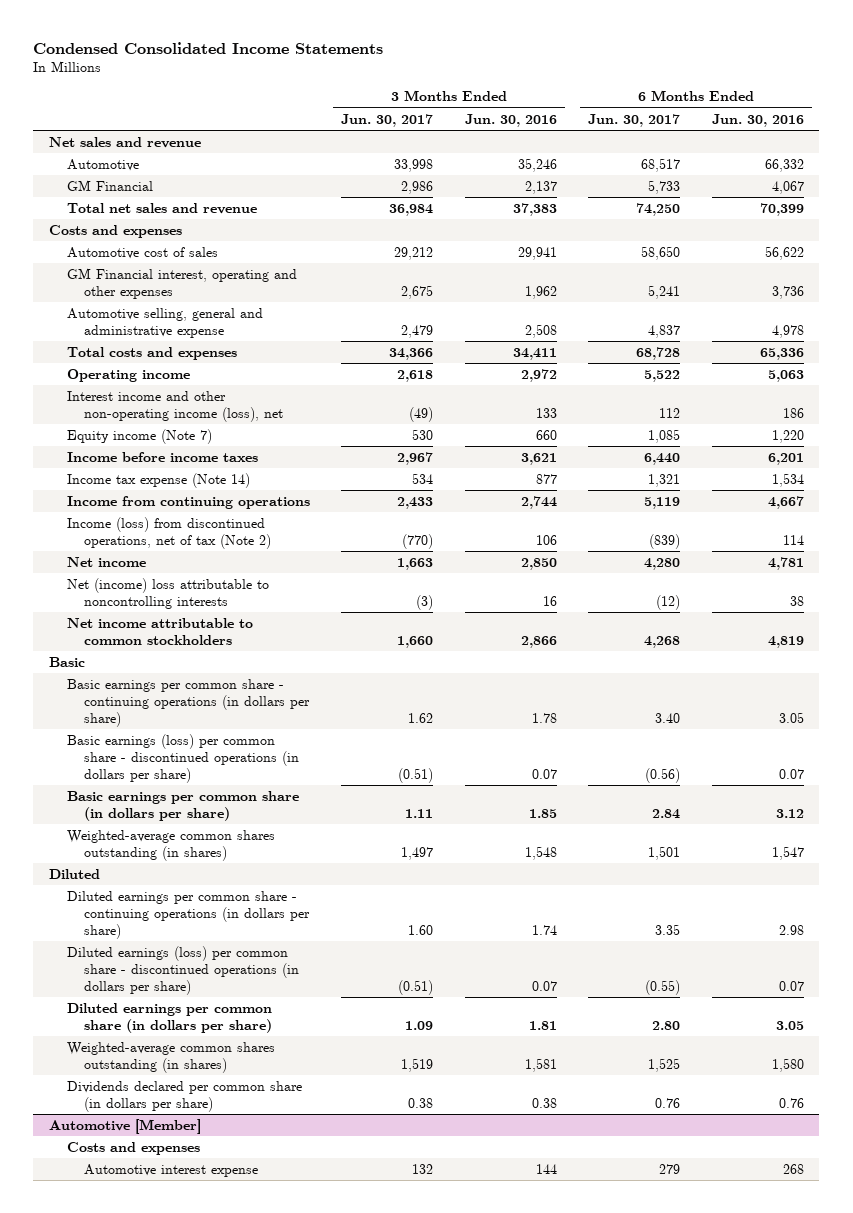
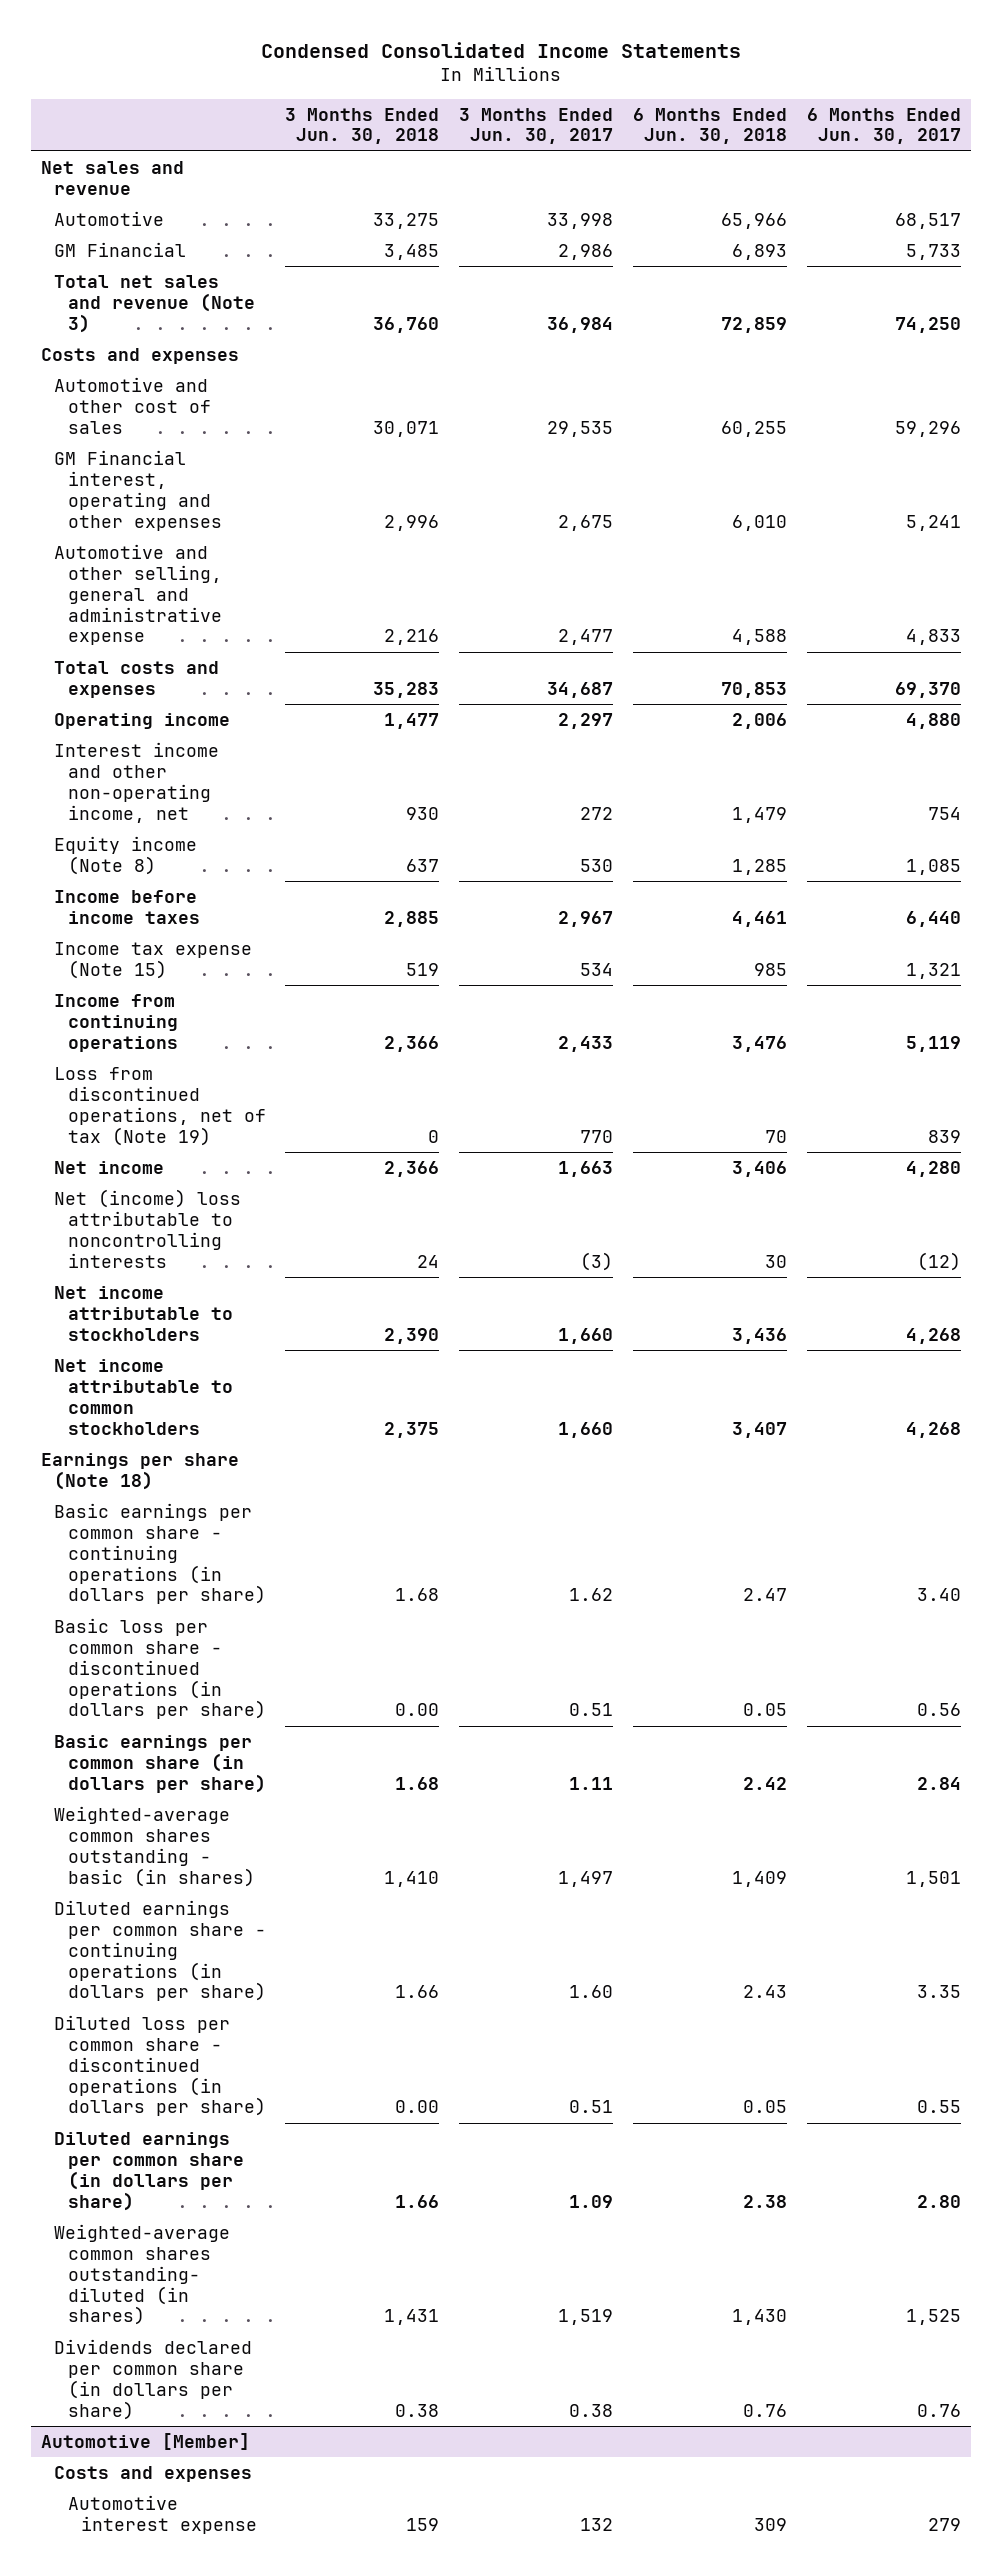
[464,113,557,127] Jun. 30, 2016 -> none
[711,113,804,127] Jun. 30, 2016 -> none
none -> [285,107,440,145] 3 Months Ended Jun. 30, 2018
none -> [632,107,787,145] 6 Months Ended Jun. 30, 2018
[66,202,257,214] Total net sales and revenue -> [54,274,255,333] Total net sales and revenue (Note 3)
[66,246,218,259] Automotive cost of sales -> [54,376,211,434] Automotive and other cost of sales
[394,246,434,260] 29,212 -> [547,420,614,437] 29,535
[641,245,681,260] 58,650 -> [894,420,961,437] 59,296
[66,307,263,338] Automotive selling, general and administrative expense -> [54,543,222,646] Automotive and other selling, general and administrative expense
[401,324,434,338] 2,479 -> [558,629,614,646] 2,477
[648,324,681,338] 4,837 -> [905,629,961,646] 4,833
[389,347,434,360] 34,366 -> [547,681,614,698] 34,687
[636,346,681,360] 68,728 -> [894,681,961,698] 69,370
[397,369,434,382] 2,618 -> [558,712,614,729] 2,297
[644,369,681,382] 5,522 -> [905,712,961,729] 4,880
[66,390,284,422] Interest income and other non-operating income (loss), net -> [54,741,220,823] Interest income and other non-operating income, net
[409,406,434,422] (49) -> [580,806,614,820] 272
[659,407,681,418] 112 -> [927,806,961,820] 754
[66,428,212,444] Equity income (Note 7) -> [54,835,198,875] Equity income (Note 8)
[66,472,250,488] Income tax expense (Note 14) -> [54,941,253,979] Income tax expense (Note 15)
[66,516,272,549] Income (loss) from discontinued operations, net of tax (Note 2) -> [54,1066,266,1146] Loss from discontinued operations, net of tax (Note 19)
[402,533,434,549] (770) -> [580,1129,614,1143] 770
[649,533,681,549] (839) -> [927,1129,961,1143] 839
none -> [54,1285,233,1341] Net income attributable to stockholders
[49,656,86,667] Basic -> none
none -> [40,1452,239,1490] Earnings per share (Note 18)
[66,733,300,783] Basic earnings (loss) per common share - discontinued operations (in dollars per share) -> [54,1617,266,1720] Basic loss per common share - discontinued operations (in dollars per share)
[398,767,434,783] (0.51) -> [569,1703,614,1717] 0.51
[645,767,681,783] (0.56) -> [916,1703,961,1717] 0.56
[49,868,101,879] Diluted -> none
[66,829,275,861] Weighted-average common shares outstanding (in shares) -> [54,1805,255,1887] Weighted-average common shares outstanding - basic (in shares)
[66,945,300,995] Diluted earnings (loss) per common share - discontinued operations (in dollars per share) -> [54,2014,266,2117] Diluted loss per common share - discontinued operations (in dollars per share)
[398,979,434,995] (0.51) -> [569,2100,614,2114] 0.51
[645,979,681,995] (0.55) -> [916,2100,961,2114] 0.55
[66,1041,275,1073] Weighted-average common shares outstanding (in shares) -> [54,2223,231,2326] Weighted-average common shares outstanding- diluted (in shares)

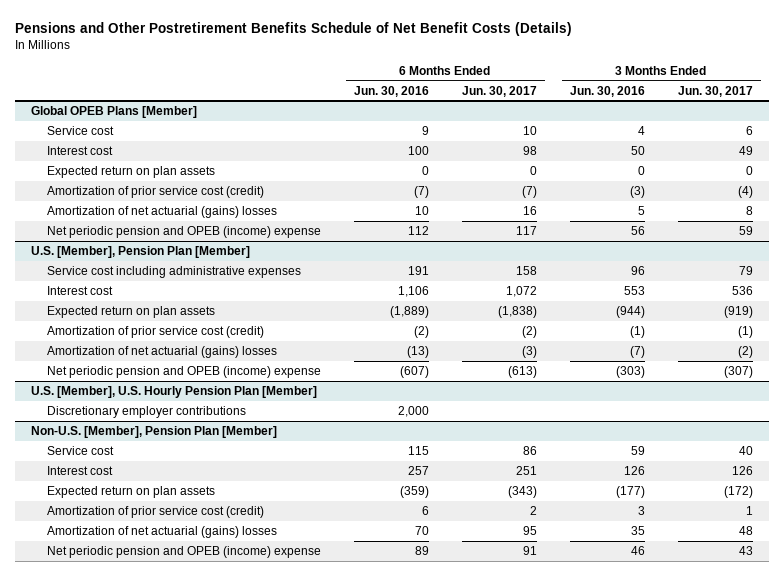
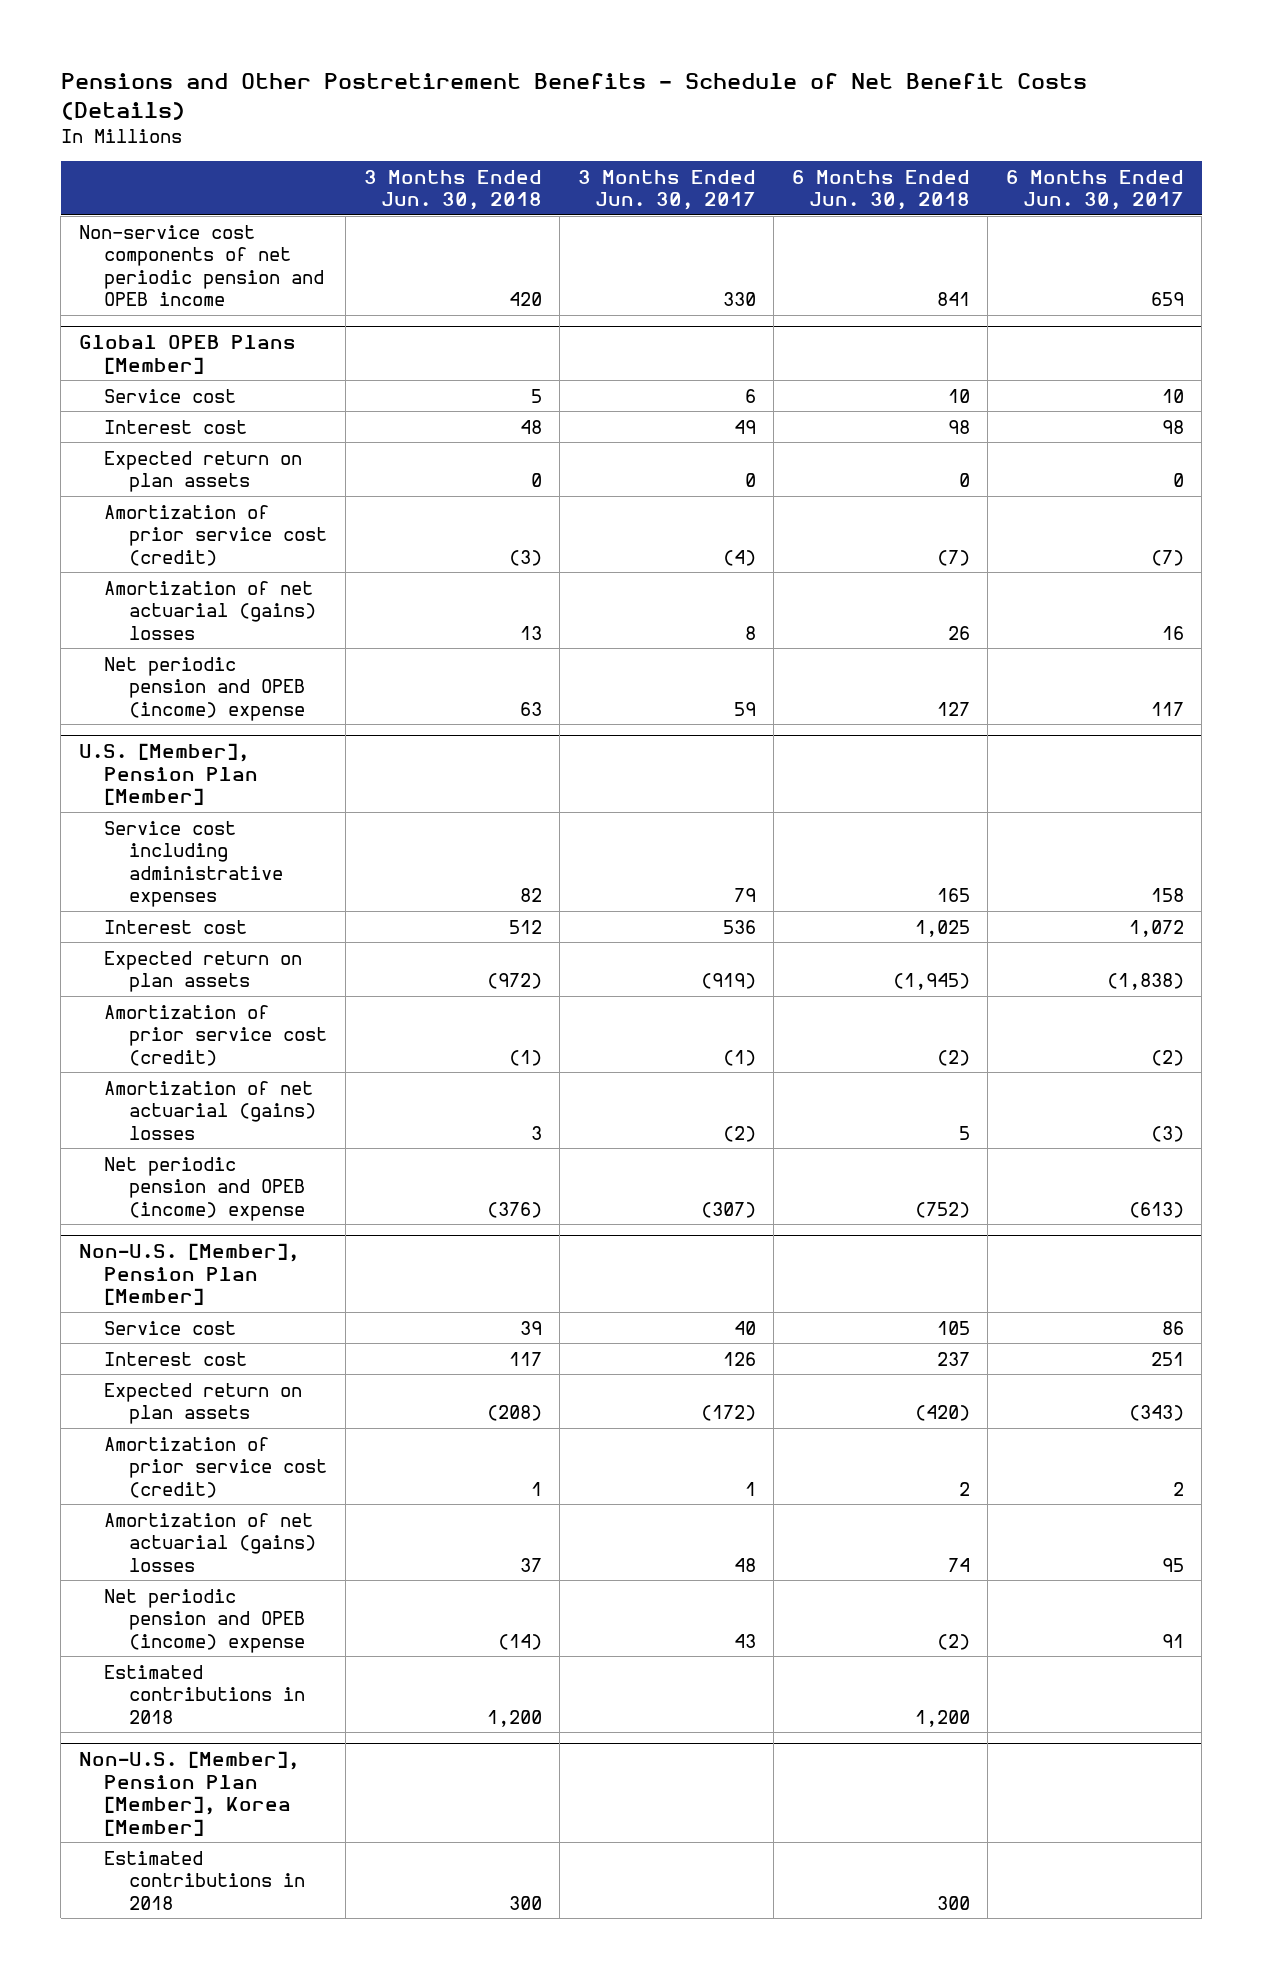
[14,22,572,37] Pensions and Other Postretirement Benefits Schedule of Net Benefit Costs (Details) -> [60,73,1087,120] Pensions and Other Postretirement Benefits - Schedule of Net Benefit Costs (Details)
[353,85,429,97] Jun. 30, 2016 -> none
[569,85,645,97] Jun. 30, 2016 -> none
none -> [363,169,542,211] 3 Months Ended Jun. 30, 2018
none -> [791,169,970,211] 6 Months Ended Jun. 30, 2018
none -> [78,224,325,307] Non-service cost components of net periodic pension and OPEB income
[31,385,318,398] U.S. [Member], U.S. Hourly Pension Plan [Member] -> none
[46,405,246,418] Discretionary employer contributions -> none
none -> [104,1664,306,1724] Estimated contributions in 2018
none -> [78,1750,299,1836] Non-U.S. [Member], Pension Plan [Member], Korea [Member]
none -> [104,1850,306,1910] Estimated contributions in 2018

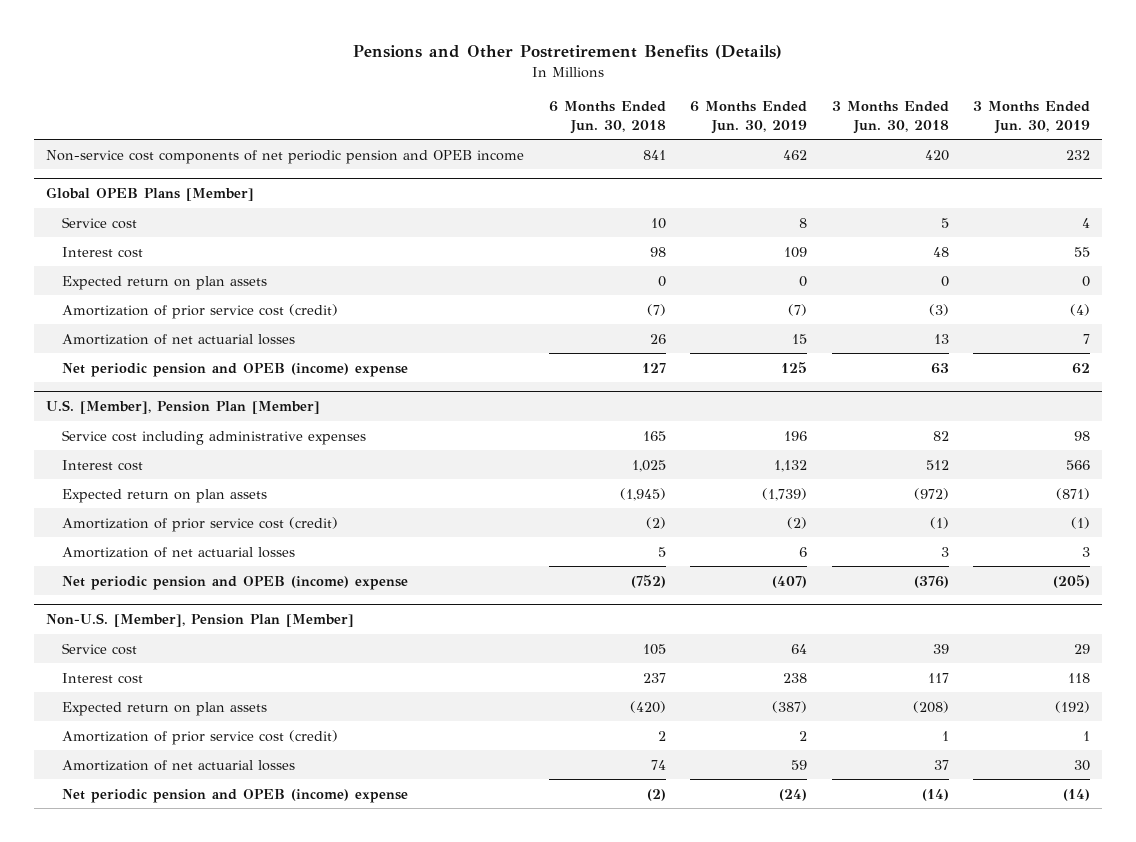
[60,73,1087,120] Pensions and Other Postretirement Benefits - Schedule of Net Benefit Costs (Details) -> [353,44,783,59] Pensions and Other Postretirement Benefits (Details)
[577,169,756,211] 3 Months Ended Jun. 30, 2017 -> none
[1005,169,1184,211] 6 Months Ended Jun. 30, 2017 -> none
none -> [690,101,808,134] 6 Months Ended Jun. 30, 2019
none -> [972,101,1090,134] 3 Months Ended Jun. 30, 2019
[104,580,317,640] Amortization of net actuarial (gains) losses -> [62,333,296,345] Amortization of net actuarial losses
[104,1080,317,1140] Amortization of net actuarial (gains) losses -> [62,546,296,558] Amortization of net actuarial losses
[104,1512,317,1572] Amortization of net actuarial (gains) losses -> [62,759,296,771] Amortization of net actuarial losses
[104,1664,306,1724] Estimated contributions in 2018 -> none
[78,1750,299,1836] Non-U.S. [Member], Pension Plan [Member], Korea [Member] -> none
[104,1850,306,1910] Estimated contributions in 2018 -> none

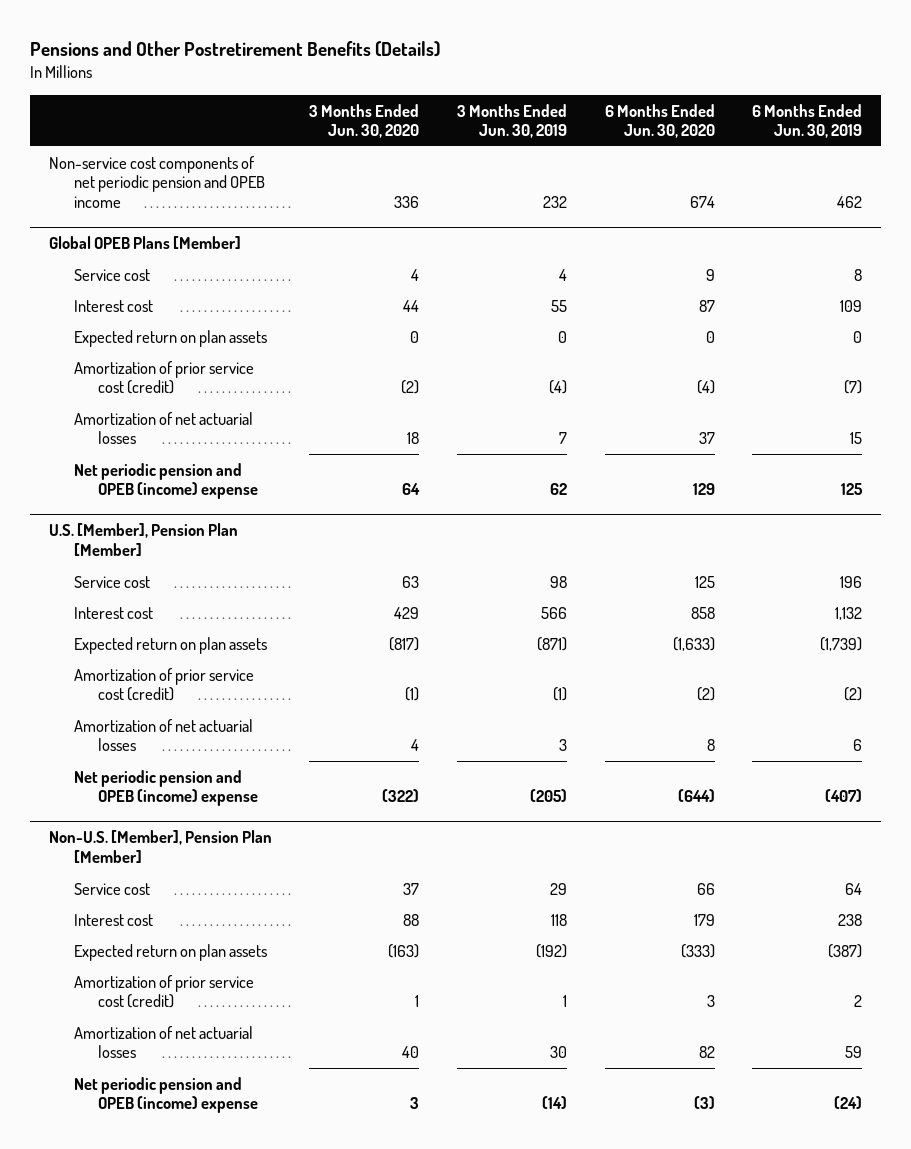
[548,101,666,134] 6 Months Ended Jun. 30, 2018 -> none
[831,101,949,134] 3 Months Ended Jun. 30, 2018 -> none
none -> [309,103,420,139] 3 Months Ended Jun. 30, 2020
none -> [604,103,715,139] 6 Months Ended Jun. 30, 2020
[62,429,367,445] Service cost including administrative expenses -> [73,575,150,588] Service cost

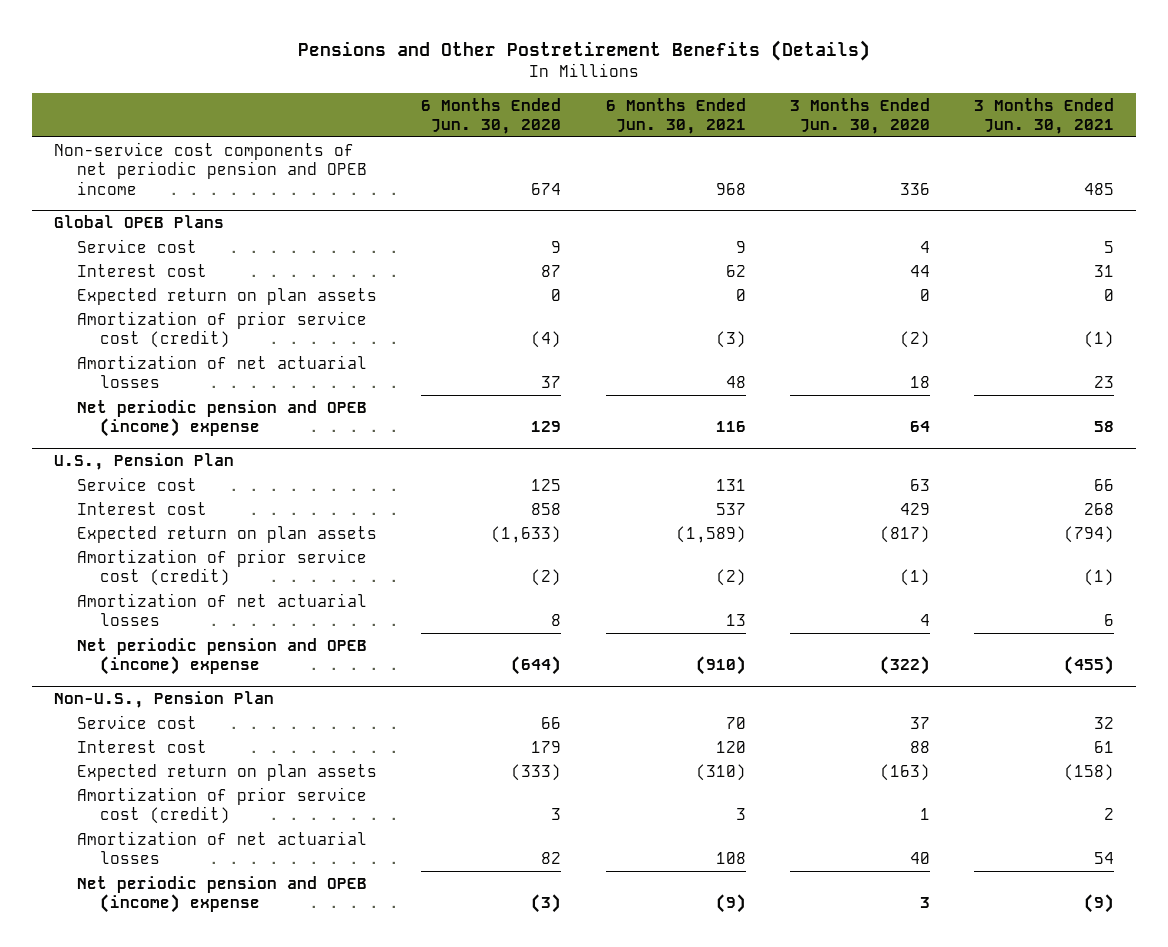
[457,103,568,139] 3 Months Ended Jun. 30, 2019 -> none
[752,103,863,139] 6 Months Ended Jun. 30, 2019 -> none
none -> [605,97,746,135] 6 Months Ended Jun. 30, 2021
none -> [974,97,1115,135] 3 Months Ended Jun. 30, 2021
[48,236,241,250] Global OPEB Plans [Member] -> [54,215,225,229] Global OPEB Plans
[48,523,238,557] U.S. [Member], Pension Plan [Member] -> [54,453,235,471] U.S., Pension Plan
[48,830,272,864] Non-U.S. [Member], Pension Plan [Member] -> [54,691,275,709] Non-U.S., Pension Plan

